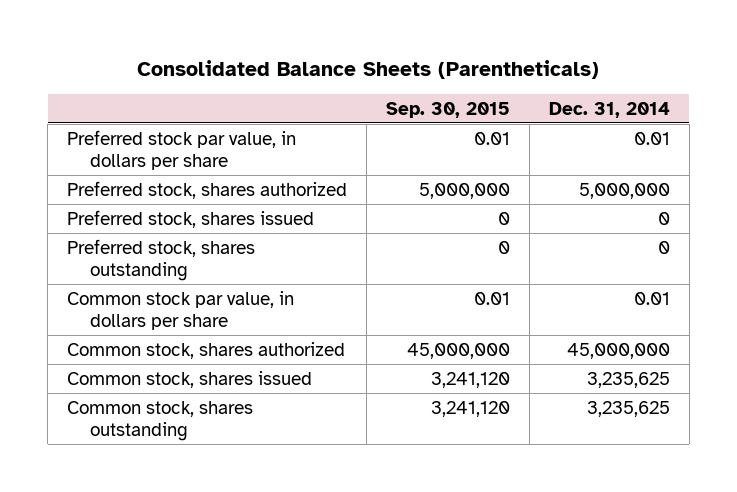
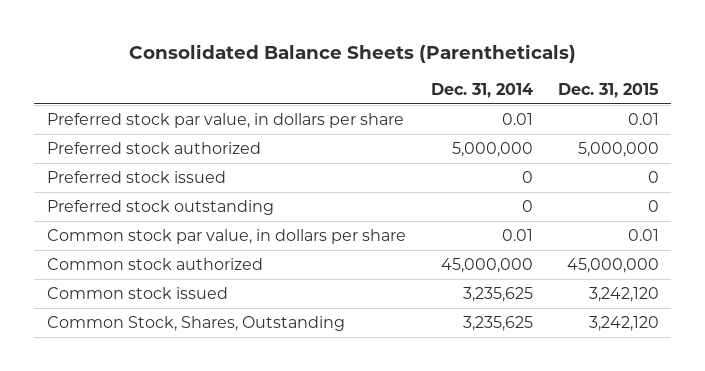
[385,101,510,118] Sep. 30, 2015 -> none
none -> [557,82,659,98] Dec. 31, 2015
[67,180,348,199] Preferred stock, shares authorized -> [46,142,261,155] Preferred stock authorized
[67,209,315,228] Preferred stock, shares issued -> [46,171,226,184] Preferred stock issued
[67,238,256,282] Preferred stock, shares outstanding -> [46,200,274,216] Preferred stock outstanding
[67,341,346,359] Common stock, shares authorized -> [46,258,263,271] Common stock authorized
[67,370,313,388] Common stock, shares issued -> [46,287,228,300] Common stock issued
[67,400,254,442] Common stock, shares outstanding -> [46,316,345,332] Common Stock, Shares, Outstanding

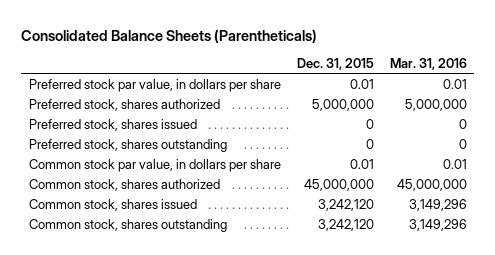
[430,82,533,98] Dec. 31, 2014 -> none
none -> [389,57,467,70] Mar. 31, 2016
[46,142,261,155] Preferred stock authorized -> [28,98,220,111] Preferred stock, shares authorized
[46,171,226,184] Preferred stock issued -> [28,118,197,131] Preferred stock, shares issued
[46,200,274,216] Preferred stock outstanding -> [28,138,227,152] Preferred stock, shares outstanding
[46,258,263,271] Common stock authorized -> [28,178,220,191] Common stock, shares authorized
[46,287,228,300] Common stock issued -> [28,198,197,211] Common stock, shares issued
[46,316,345,332] Common Stock, Shares, Outstanding -> [28,218,227,232] Common stock, shares outstanding

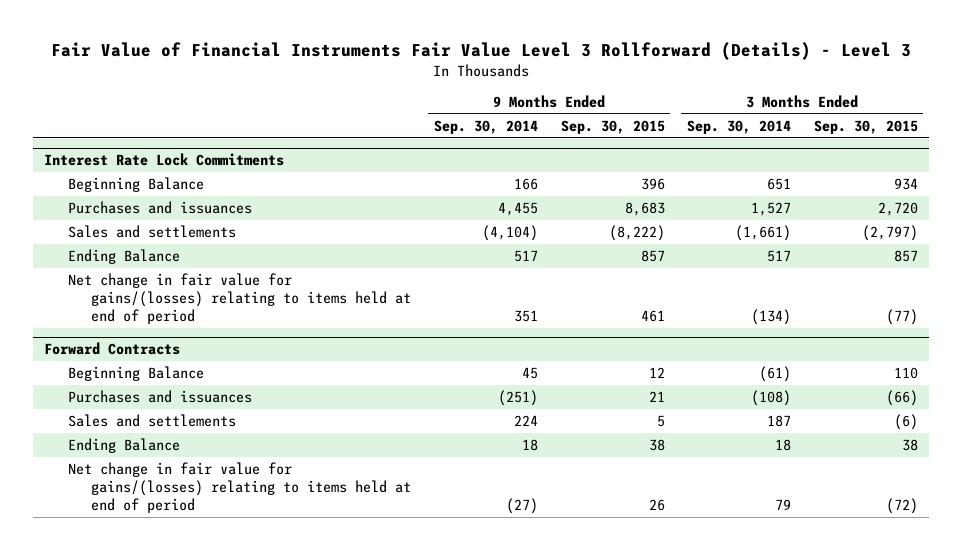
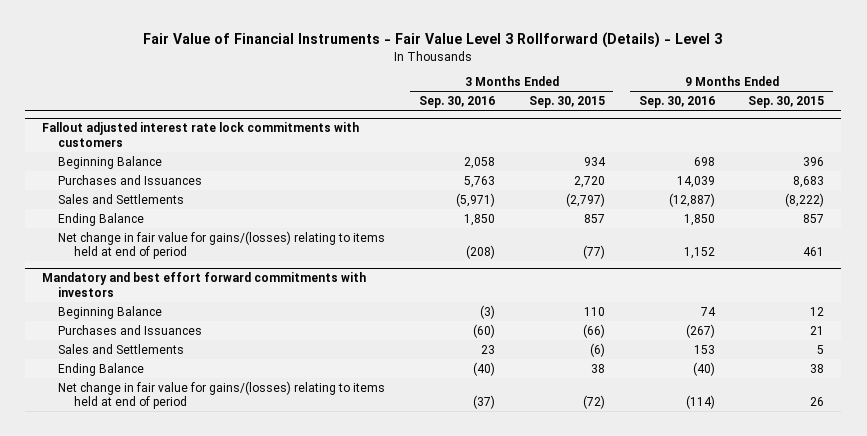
[51,41,912,60] Fair Value of Financial Instruments Fair Value Level 3 Rollforward (Details) - Level 3 -> [143,32,723,49] Fair Value of Financial Instruments - Fair Value Level 3 Rollforward (Details) - Level 3
[433,119,538,134] Sep. 30, 2014 -> none
[687,119,792,134] Sep. 30, 2014 -> none
none -> [418,96,495,109] Sep. 30, 2016
none -> [638,96,715,109] Sep. 30, 2016
[44,153,285,167] Interest Rate Lock Commitments -> [42,122,360,147] Fallout adjusted interest rate lock commitments with customers
[67,200,252,214] Purchases and issuances -> [58,174,203,185] Purchases and Issuances
[67,224,236,238] Sales and settlements -> [58,193,185,204] Sales and Settlements
[44,342,181,356] Forward Contracts -> [42,272,367,297] Mandatory and best effort forward commitments with investors
[67,389,252,403] Purchases and issuances -> [58,324,203,335] Purchases and Issuances
[67,413,236,427] Sales and settlements -> [58,343,185,354] Sales and Settlements

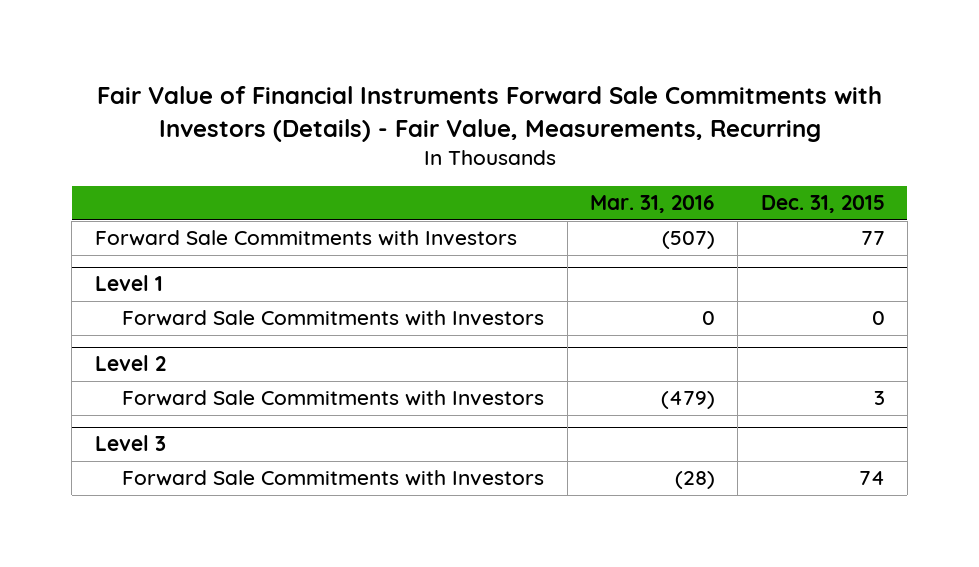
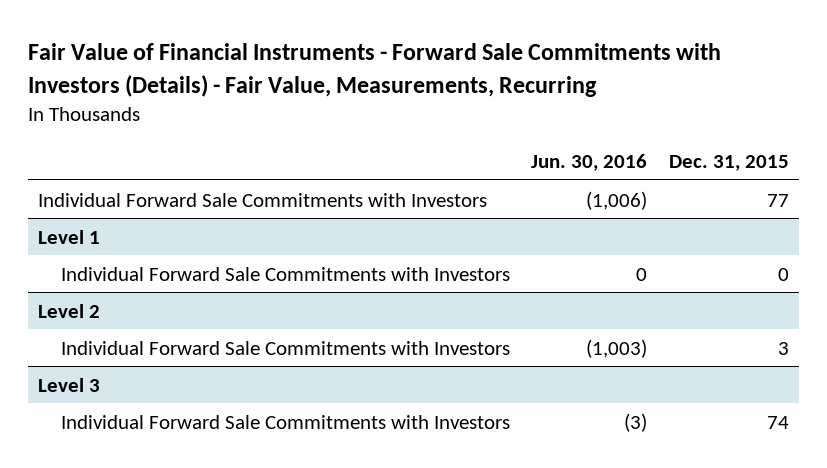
[96,86,882,142] Fair Value of Financial Instruments Forward Sale Commitments with Investors (Details) - Fair Value, Measurements, Recurring -> [27,43,721,97] Fair Value of Financial Instruments - Forward Sale Commitments with Investors (Details) - Fair Value, Measurements, Recurring
[589,195,715,214] Mar. 31, 2016 -> none
none -> [531,153,648,171] Jun. 30, 2016
[94,230,517,247] Forward Sale Commitments with Investors -> [38,192,488,207] Individual Forward Sale Commitments with Investors
[122,310,545,327] Forward Sale Commitments with Investors -> [61,266,511,281] Individual Forward Sale Commitments with Investors
[122,390,545,407] Forward Sale Commitments with Investors -> [61,340,511,355] Individual Forward Sale Commitments with Investors
[122,470,545,487] Forward Sale Commitments with Investors -> [61,414,511,429] Individual Forward Sale Commitments with Investors

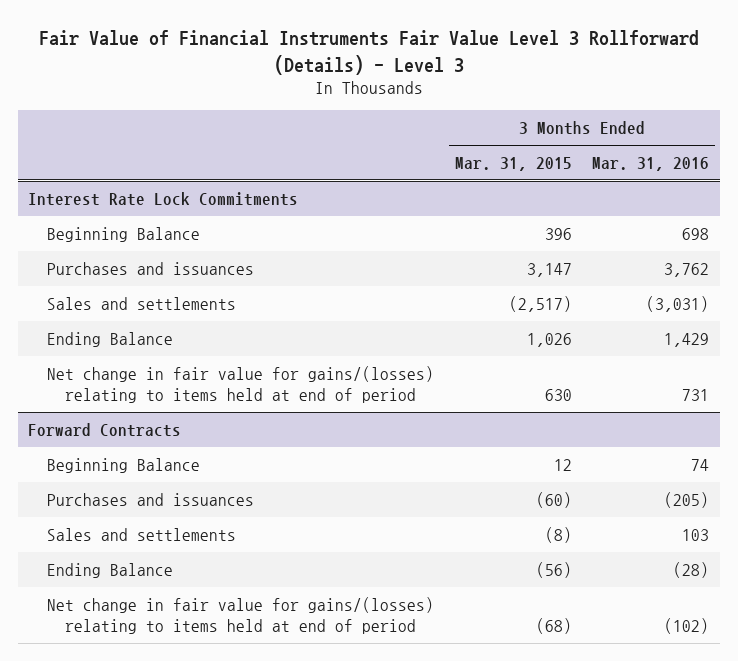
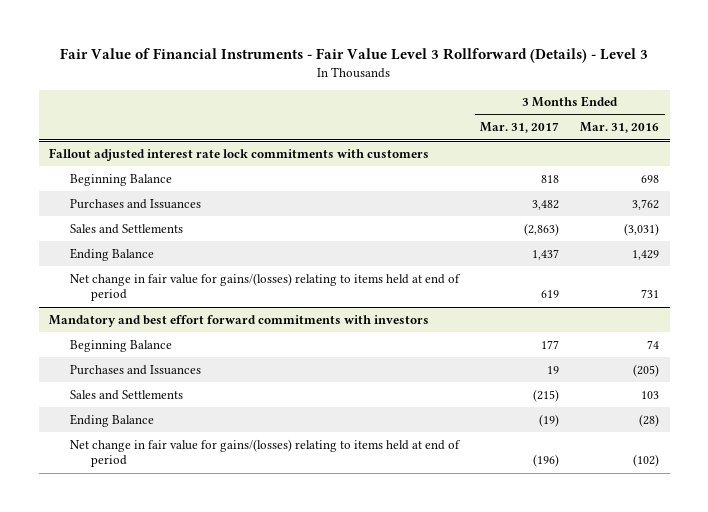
[38,30,699,75] Fair Value of Financial Instruments Fair Value Level 3 Rollforward (Details) - Level 3 -> [60,47,649,63] Fair Value of Financial Instruments - Fair Value Level 3 Rollforward (Details) - Level 3
[454,157,572,172] Mar. 31, 2015 -> none
none -> [480,122,560,134] Mar. 31, 2017
[28,191,299,206] Interest Rate Lock Commitments -> [49,147,430,161] Fallout adjusted interest rate lock commitments with customers
[46,261,254,275] Purchases and issuances -> [70,198,202,209] Purchases and Issuances
[46,296,236,310] Sales and settlements -> [70,223,184,234] Sales and Settlements
[28,422,182,437] Forward Contracts -> [49,314,430,327] Mandatory and best effort forward commitments with investors
[46,492,254,506] Purchases and issuances -> [70,364,202,375] Purchases and Issuances
[46,527,236,541] Sales and settlements -> [70,389,184,400] Sales and Settlements

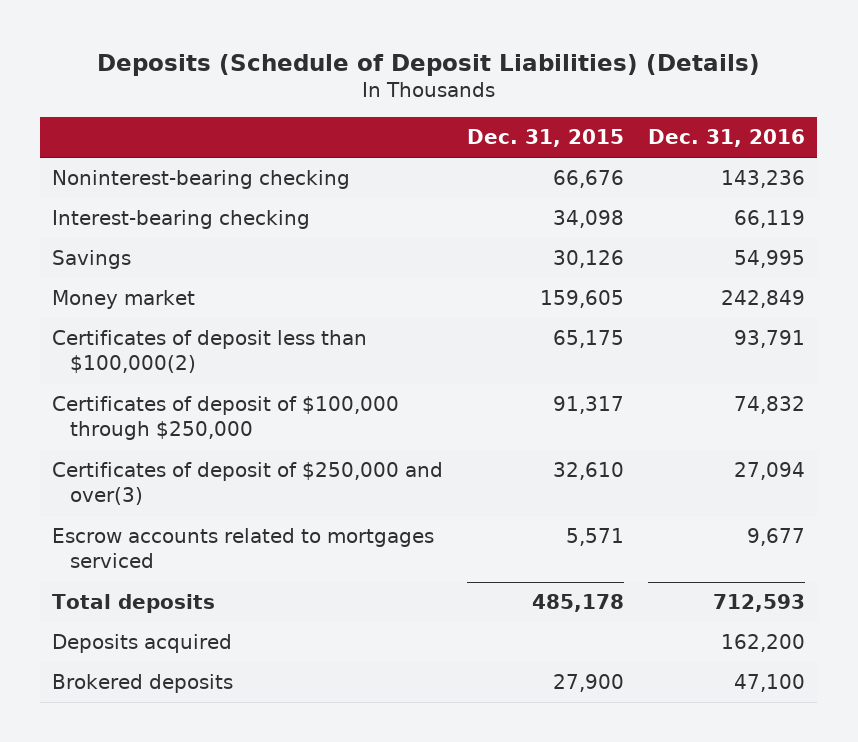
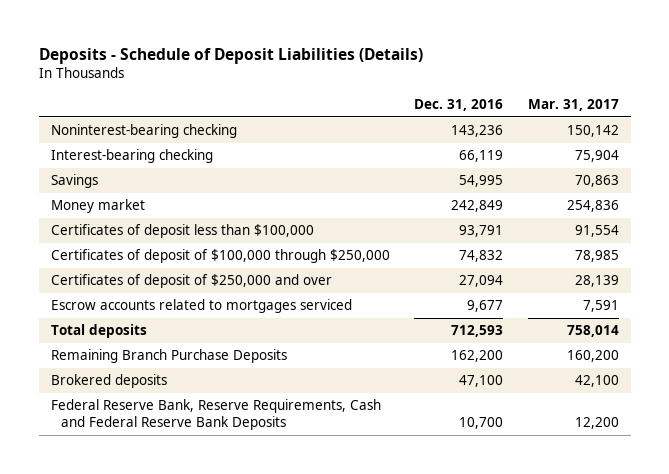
[96,53,760,76] Deposits (Schedule of Deposit Liabilities) (Details) -> [38,47,423,64] Deposits - Schedule of Deposit Liabilities (Details)
[467,128,625,147] Dec. 31, 2015 -> none
none -> [527,99,619,112] Mar. 31, 2017
[52,330,368,374] Certificates of deposit less than $100,000(2) -> [50,224,314,239] Certificates of deposit less than $100,000
[52,462,444,506] Certificates of deposit of $250,000 and over(3) -> [50,274,332,289] Certificates of deposit of $250,000 and over
[52,634,233,654] Deposits acquired -> [50,349,287,364] Remaining Branch Purchase Deposits
none -> [50,399,381,431] Federal Reserve Bank, Reserve Requirements, Cash and Federal Reserve Bank Deposits

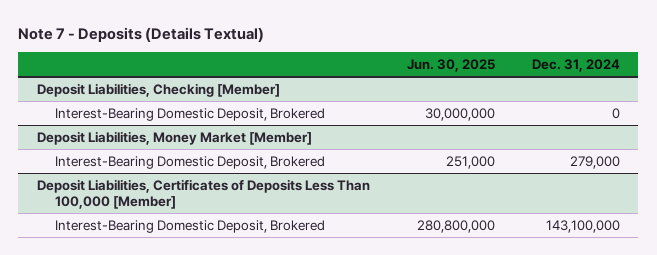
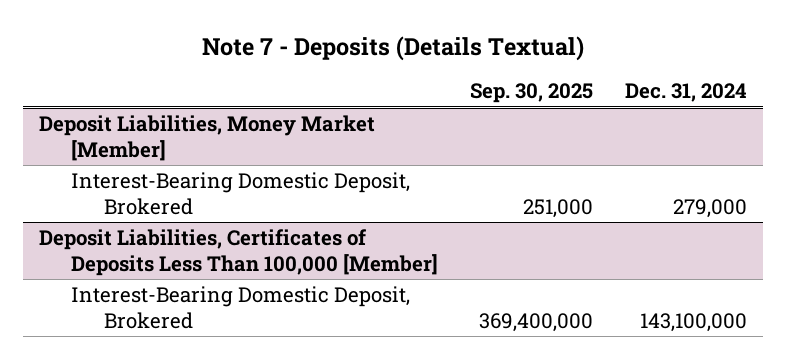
[406,59,495,73] Jun. 30, 2025 -> none
none -> [470,83,594,104] Sep. 30, 2025
[36,82,280,97] Deposit Liabilities, Checking [Member] -> none
[55,107,326,121] Interest-Bearing Domestic Deposit, Brokered -> none

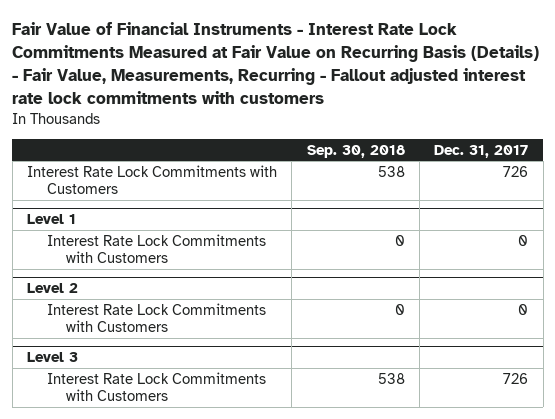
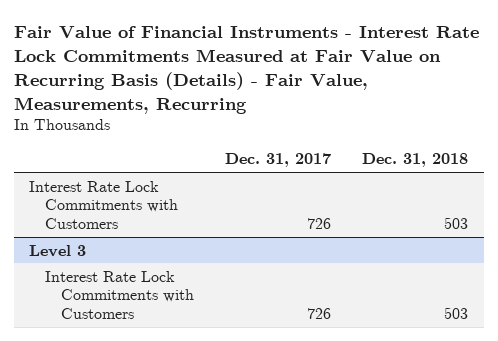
[12,22,540,105] Fair Value of Financial Instruments - Interest Rate Lock Commitments Measured at Fair Value on Recurring Basis (Details) - Fair Value, Measurements, Recurring - Fallout adjusted interest rate lock commitments with customers -> [13,25,479,114] Fair Value of Financial Instruments - Interest Rate Lock Commitments Measured at Fair Value on Recurring Basis (Details) - Fair Value, Measurements, Recurring
[306,144,405,158] Sep. 30, 2018 -> none
none -> [362,153,469,168] Dec. 31, 2018
[27,214,77,225] Level 1 -> none
[46,233,266,264] Interest Rate Lock Commitments with Customers -> none
[27,283,79,294] Level 2 -> none
[46,302,266,333] Interest Rate Lock Commitments with Customers -> none

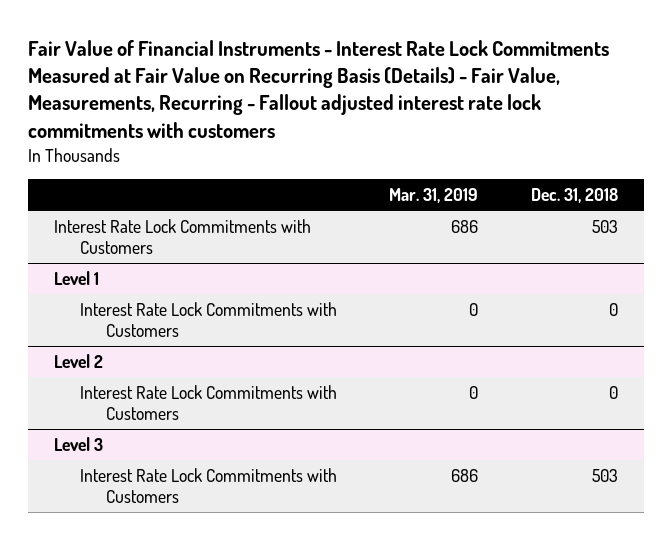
[13,25,479,114] Fair Value of Financial Instruments - Interest Rate Lock Commitments Measured at Fair Value on Recurring Basis (Details) - Fair Value, Measurements, Recurring -> [28,39,610,138] Fair Value of Financial Instruments - Interest Rate Lock Commitments Measured at Fair Value on Recurring Basis (Details) - Fair Value, Measurements, Recurring - Fallout adjusted interest rate lock commitments with customers
[225,153,332,168] Dec. 31, 2017 -> none
none -> [389,188,479,204] Mar. 31, 2019
none -> [54,270,100,285] Level 1
none -> [80,301,338,337] Interest Rate Lock Commitments with Customers
none -> [54,353,104,368] Level 2
none -> [80,384,338,420] Interest Rate Lock Commitments with Customers

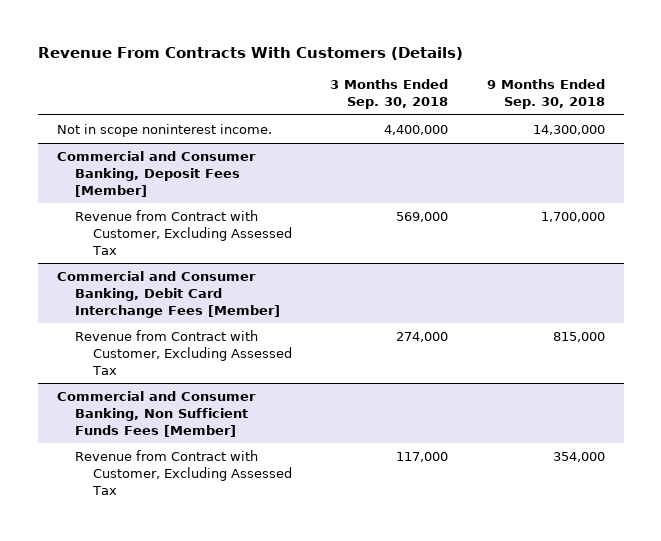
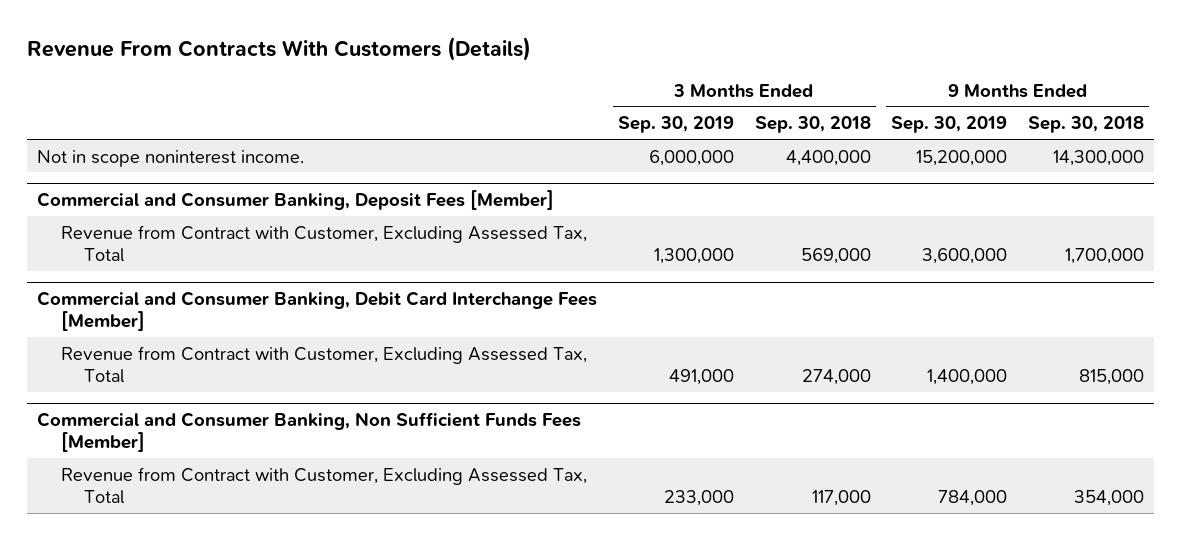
none -> [617,116,734,134] Sep. 30, 2019
none -> [891,116,1008,134] Sep. 30, 2019
[74,210,293,255] Revenue from Contract with Customer, Excluding Assessed Tax -> [60,224,587,262] Revenue from Contract with Customer, Excluding Assessed Tax, Total
[74,330,293,375] Revenue from Contract with Customer, Excluding Assessed Tax -> [60,345,587,383] Revenue from Contract with Customer, Excluding Assessed Tax, Total
[74,450,293,495] Revenue from Contract with Customer, Excluding Assessed Tax -> [60,466,587,504] Revenue from Contract with Customer, Excluding Assessed Tax, Total

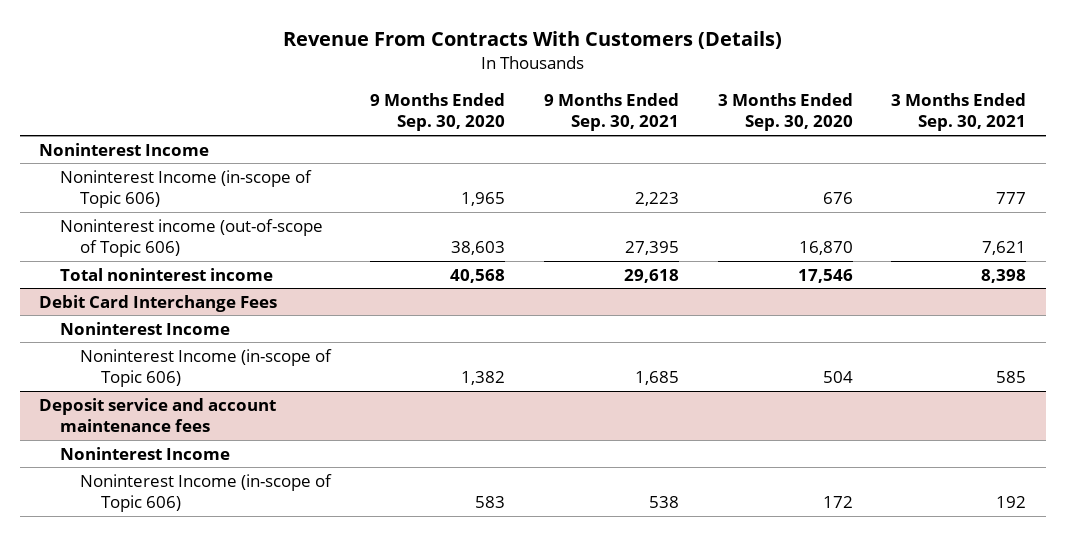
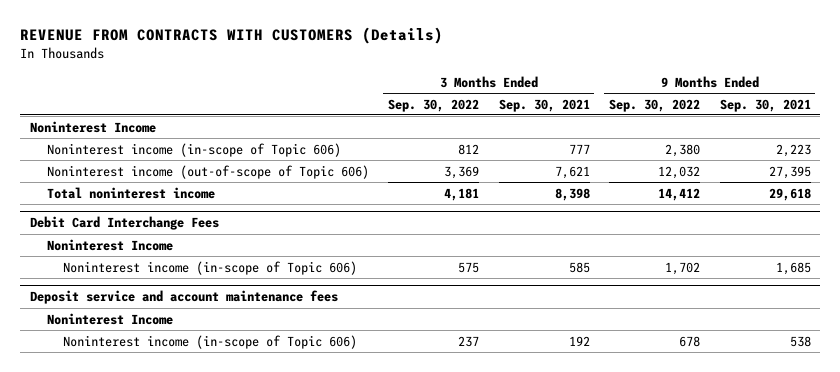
[282,31,782,50] Revenue From Contracts With Customers (Details) -> [20,27,444,45] REVENUE FROM CONTRACTS WITH CUSTOMERS (Details)
[369,93,505,132] 9 Months Ended Sep. 30, 2020 -> none
[717,93,853,132] 3 Months Ended Sep. 30, 2020 -> none
none -> [388,98,480,112] Sep. 30, 2022
none -> [609,98,701,112] Sep. 30, 2022
[59,169,312,208] Noninterest Income (in-scope of Topic 606) -> [46,142,341,157] Noninterest income (in-scope of Topic 606)
[80,348,333,387] Noninterest Income (in-scope of Topic 606) -> [63,260,358,275] Noninterest income (in-scope of Topic 606)
[80,473,333,512] Noninterest Income (in-scope of Topic 606) -> [63,334,358,349] Noninterest income (in-scope of Topic 606)

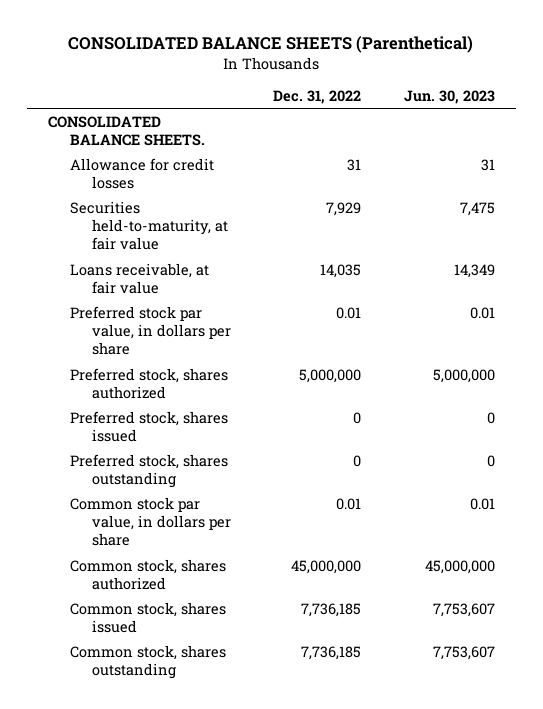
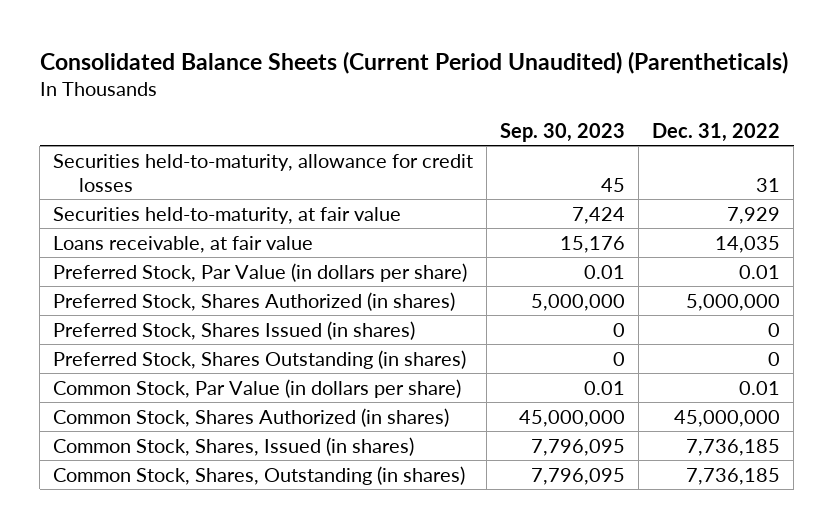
[68,36,474,54] CONSOLIDATED BALANCE SHEETS (Parenthetical) -> [39,50,788,74] Consolidated Balance Sheets (Current Period Unaudited) (Parentheticals)
[403,89,495,104] Jun. 30, 2023 -> none
none -> [500,122,626,142] Sep. 30, 2023
[48,115,205,147] CONSOLIDATED BALANCE SHEETS. -> none
[69,157,214,190] Allowance for credit losses -> [53,153,474,192] Securities held-to-maturity, allowance for credit losses
[69,305,231,356] Preferred stock par value, in dollars per share -> [53,262,468,282] Preferred Stock, Par Value (in dollars per share)
[69,367,228,400] Preferred stock, shares authorized -> [53,291,456,311] Preferred Stock, Shares Authorized (in shares)
[69,410,228,443] Preferred stock, shares issued -> [53,320,416,340] Preferred Stock, Shares Issued (in shares)
[69,453,228,489] Preferred stock, shares outstanding -> [53,349,467,369] Preferred Stock, Shares Outstanding (in shares)
[69,496,231,547] Common stock par value, in dollars per share -> [53,378,462,398] Common Stock, Par Value (in dollars per share)
[69,558,226,591] Common stock, shares authorized -> [53,407,450,427] Common Stock, Shares Authorized (in shares)
[69,601,226,634] Common stock, shares issued -> [53,436,415,456] Common Stock, Shares, Issued (in shares)
[69,644,226,680] Common stock, shares outstanding -> [53,465,466,485] Common Stock, Shares, Outstanding (in shares)

